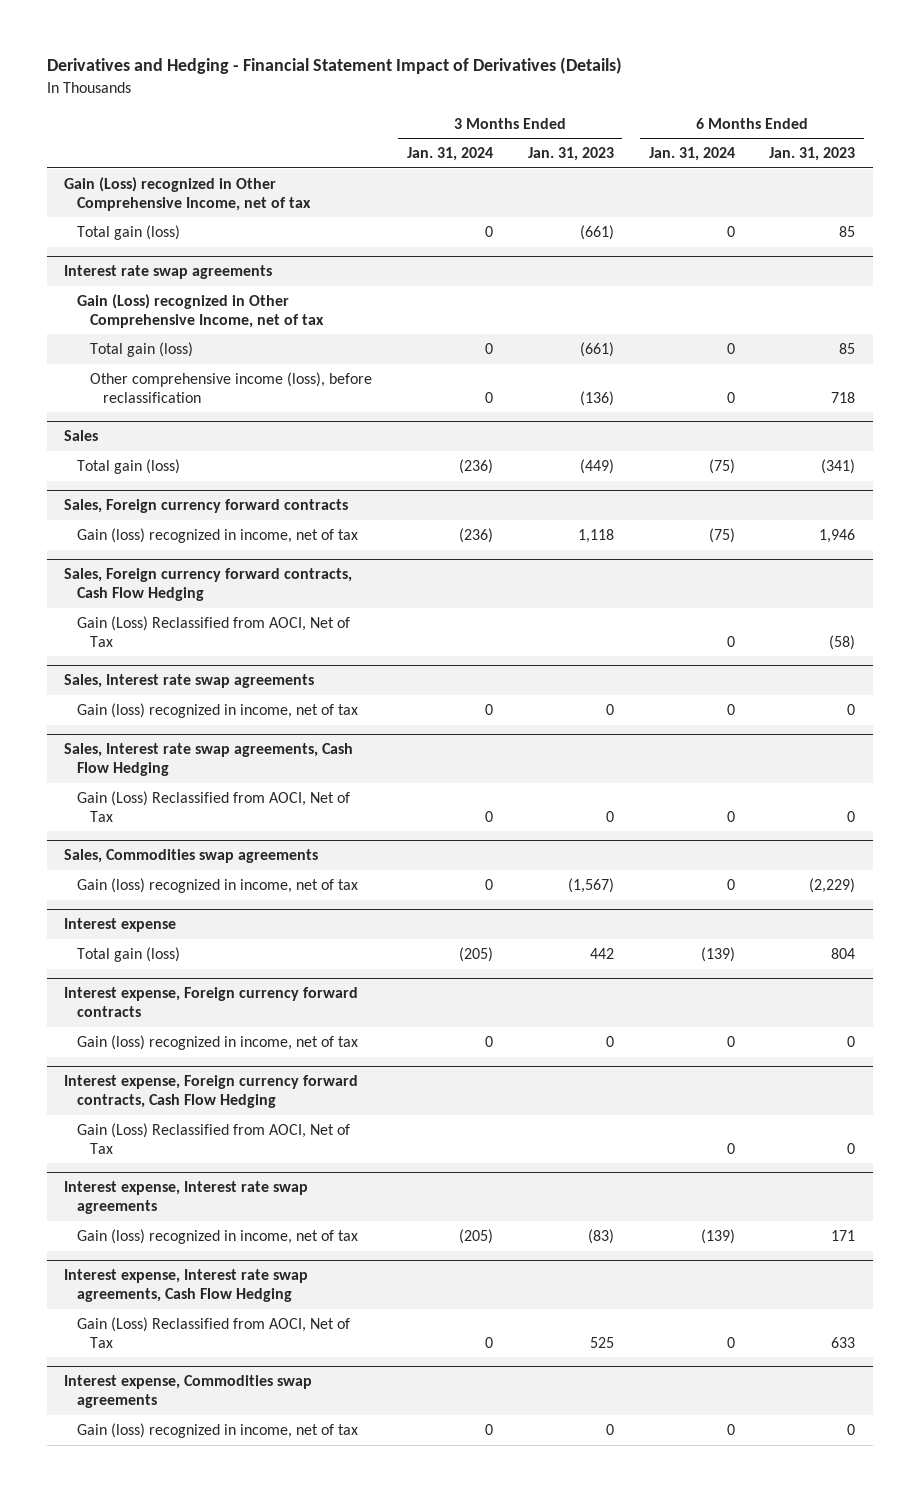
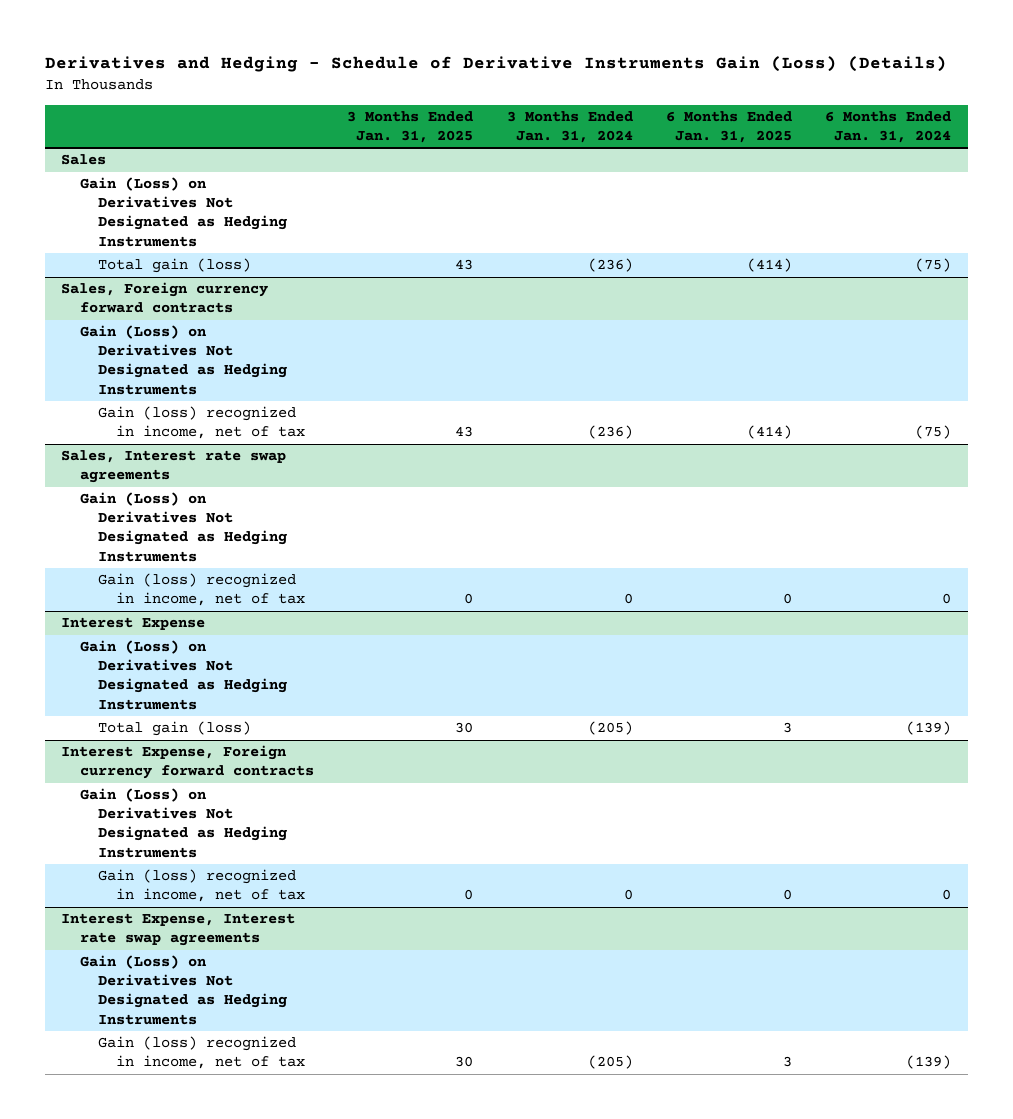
[46,57,622,75] Derivatives and Hedging - Financial Statement Impact of Derivatives (Details) -> [44,56,947,73] Derivatives and Hedging - Schedule of Derivative Instruments Gain (Loss) (Details)
[527,147,614,162] Jan. 31, 2023 -> none
[769,147,856,162] Jan. 31, 2023 -> none
none -> [347,110,474,144] 3 Months Ended Jan. 31, 2025
none -> [666,110,793,144] 6 Months Ended Jan. 31, 2025
[64,177,312,211] Gain (Loss) recognized in Other Comprehensive Income, net of tax -> none
[77,225,181,241] Total gain (loss) -> none
[64,265,273,280] Interest rate swap agreements -> none
[77,294,325,328] Gain (Loss) recognized in Other Comprehensive Income, net of tax -> none
[90,342,194,358] Total gain (loss) -> none
[90,372,373,403] Other comprehensive income (loss), before reclassification -> none
none -> [79,177,287,247] Gain (Loss) on Derivatives Not Designated as Hedging Instruments
none -> [79,325,287,395] Gain (Loss) on Derivatives Not Designated as Hedging Instruments
[64,568,353,601] Sales, Foreign currency forward contracts, Cash Flow Hedging -> none
[77,616,351,647] Gain (Loss) Reclassified from AOCI, Net of Tax -> none
[77,703,359,719] Gain (loss) recognized in income, net of tax -> none
[64,743,354,776] Sales, Interest rate swap agreements, Cash Flow Hedging -> none
[77,791,351,822] Gain (Loss) Reclassified from AOCI, Net of Tax -> none
[64,849,319,864] Sales, Commodities swap agreements -> none
none -> [79,492,287,562] Gain (Loss) on Derivatives Not Designated as Hedging Instruments
[64,918,177,933] Interest expense -> [61,617,206,631] Interest Expense
none -> [79,640,287,710] Gain (Loss) on Derivatives Not Designated as Hedging Instruments
[64,987,359,1017] Interest expense, Foreign currency forward contracts -> [61,745,314,780] Interest Expense, Foreign currency forward contracts
none -> [79,788,287,858] Gain (Loss) on Derivatives Not Designated as Hedging Instruments
[64,1075,359,1108] Interest expense, Foreign currency forward contracts, Cash Flow Hedging -> none
[77,1123,351,1154] Gain (Loss) Reclassified from AOCI, Net of Tax -> none
[64,1181,309,1214] Interest expense, Interest rate swap agreements -> [61,913,296,947] Interest Expense, Interest rate swap agreements
none -> [79,955,287,1025] Gain (Loss) on Derivatives Not Designated as Hedging Instruments
[64,1269,309,1302] Interest expense, Interest rate swap agreements, Cash Flow Hedging -> none
[77,1317,351,1348] Gain (Loss) Reclassified from AOCI, Net of Tax -> none
[64,1375,313,1408] Interest expense, Commodities swap agreements -> none
[77,1423,359,1439] Gain (loss) recognized in income, net of tax -> none

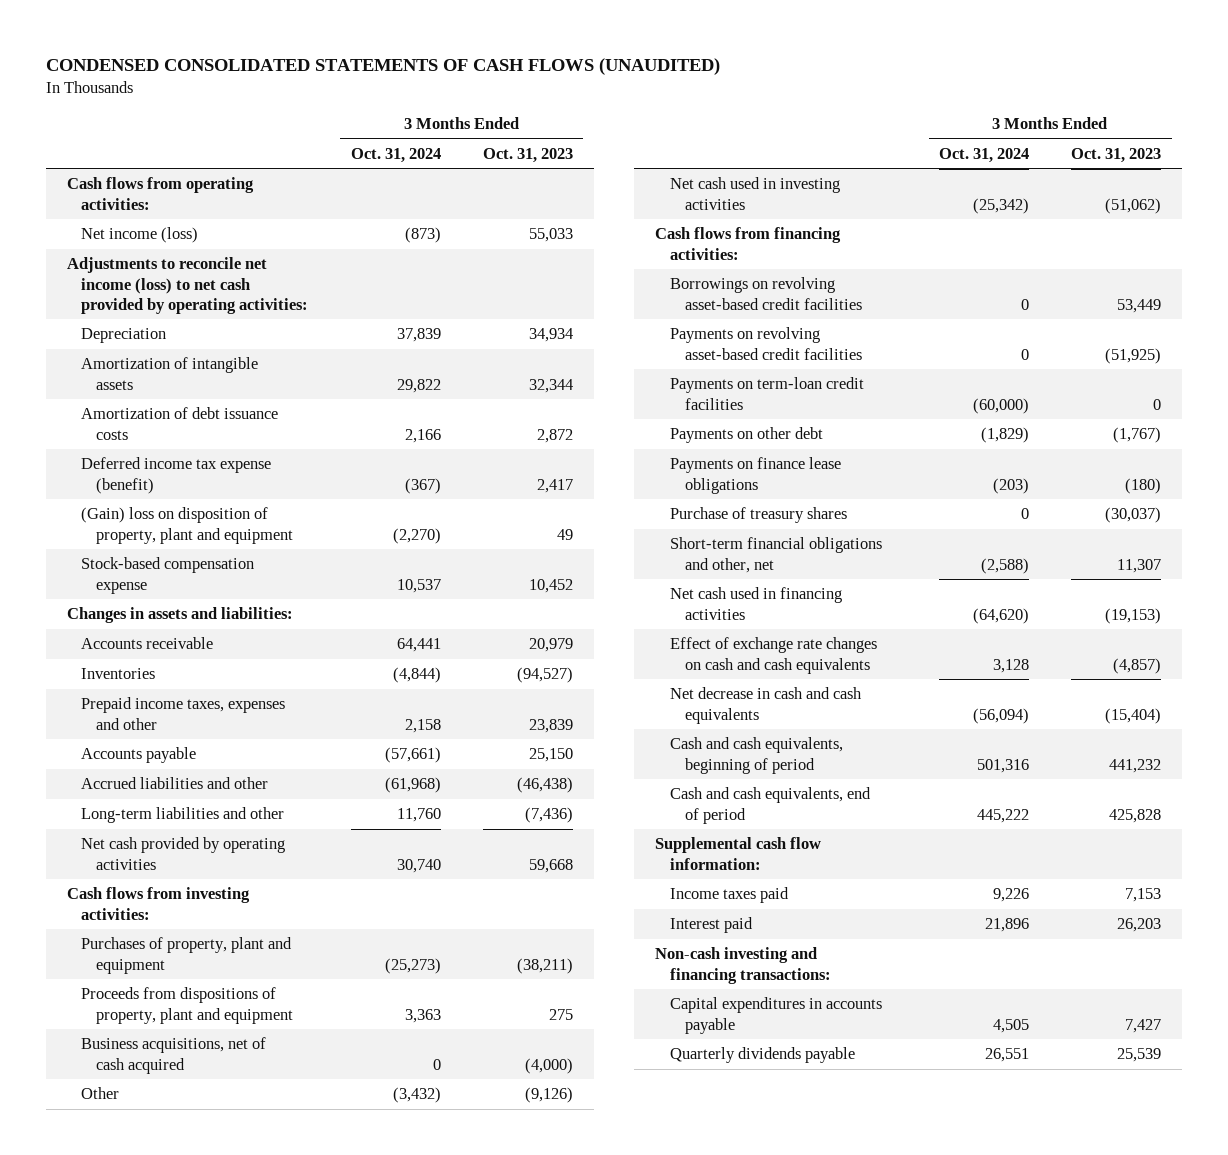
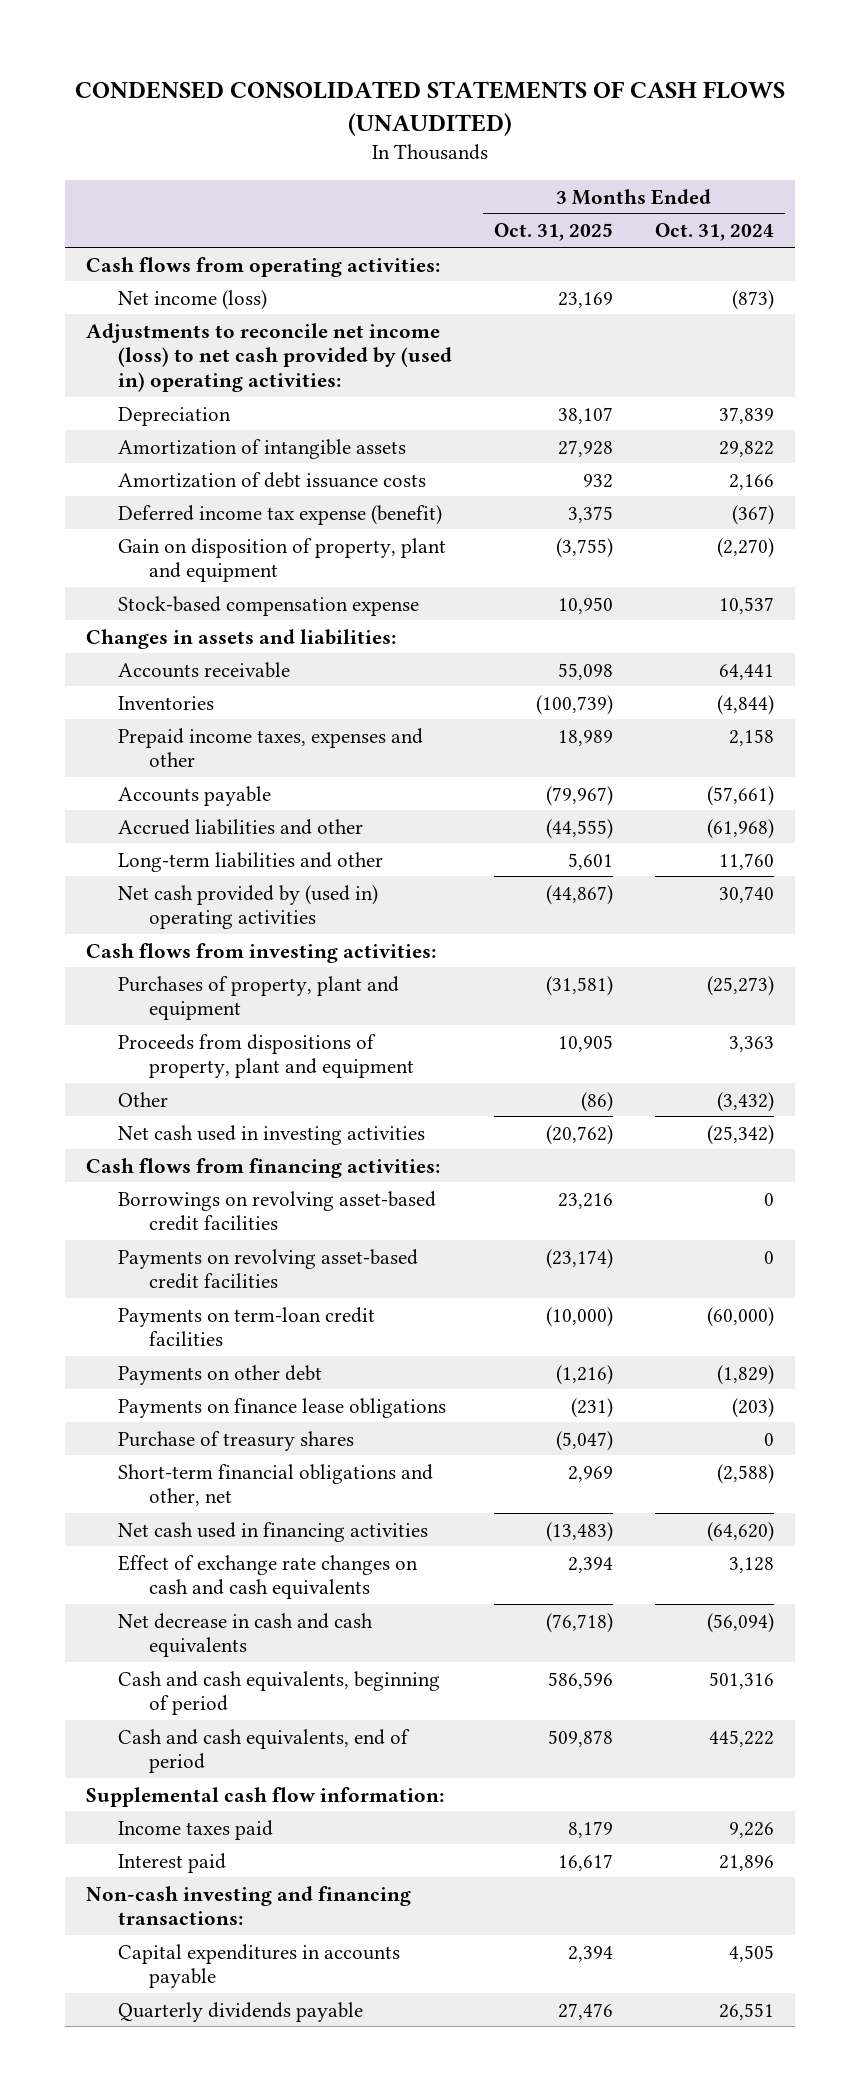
[482,147,573,163] Oct. 31, 2023 -> none
none -> [493,223,613,242] Oct. 31, 2025
[66,257,309,314] Adjustments to reconcile net income (loss) to net cash provided by operating activities: -> [86,322,452,393] Adjustments to reconcile net income (loss) to net cash provided by (used in) operating activities:
[81,507,294,544] (Gain) loss on disposition of property, plant and equipment -> [117,537,446,583] Gain on disposition of property, plant and equipment
[81,837,286,870] Net cash provided by operating activities -> [117,884,378,930] Net cash provided by (used in) operating activities
[81,1037,267,1074] Business acquisitions, net of cash acquired -> none

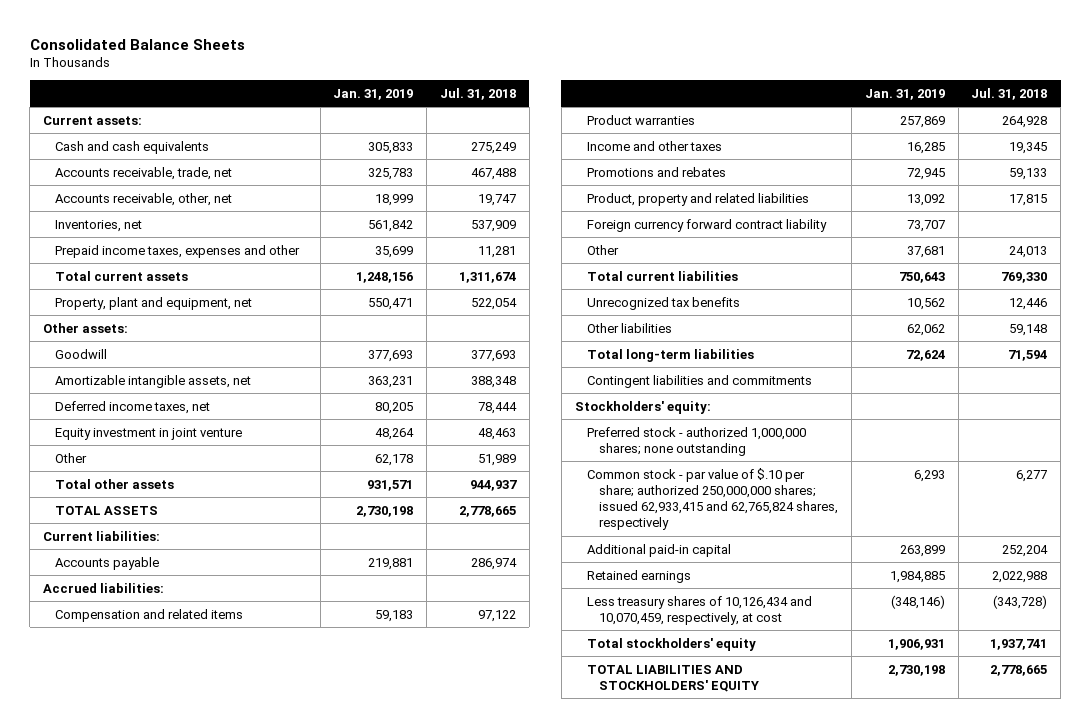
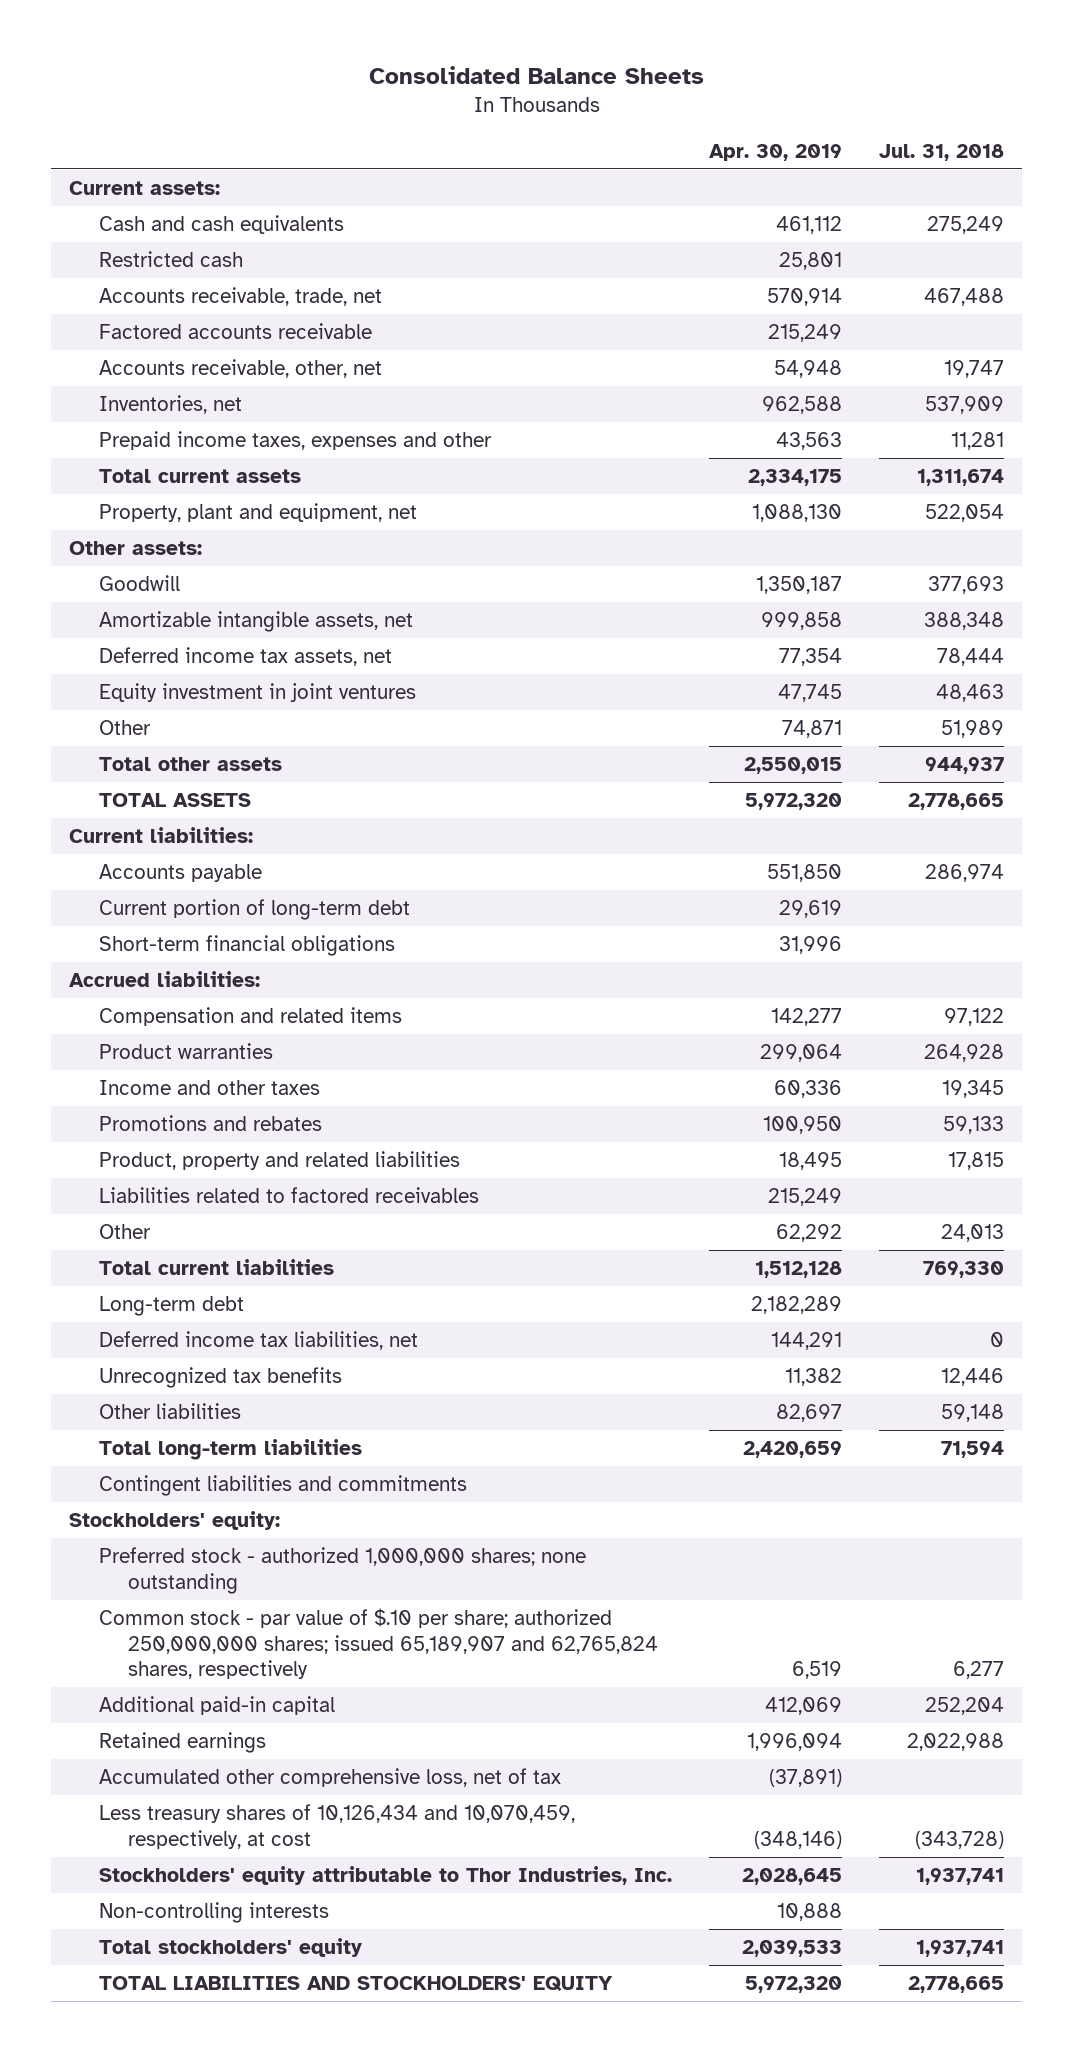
[333,88,414,100] Jan. 31, 2019 -> none
none -> [708,144,842,162] Apr. 30, 2019
none -> [98,251,243,268] Restricted cash
none -> [98,323,372,340] Factored accounts receivable
[55,400,211,414] Deferred income taxes, net -> [98,647,392,667] Deferred income tax assets, net
[55,427,243,440] Equity investment in joint venture -> [98,683,416,703] Equity investment in joint ventures
none -> [98,899,410,921] Current portion of long-term debt
none -> [98,935,395,957] Short-term financial obligations
[586,218,827,232] Foreign currency forward contract liability -> none
none -> [98,1187,479,1204] Liabilities related to factored receivables
none -> [98,1296,244,1317] Long-term debt
none -> [98,1331,418,1351] Deferred income tax liabilities, net
[586,467,839,531] Common stock - par value of $.10 per share; authorized 250,000,000 shares; issued 62,933,415 and 62,765,824 shares, respectively -> [98,1608,659,1680] Common stock - par value of $.10 per share; authorized 250,000,000 shares; issued 65,189,907 and 62,765,824 shares, respectively
none -> [98,1768,561,1788] Accumulated other comprehensive loss, net of tax
none -> [98,1866,672,1886] Stockholders' equity attributable to Thor Industries, Inc.
none -> [98,1902,329,1924] Non-controlling interests

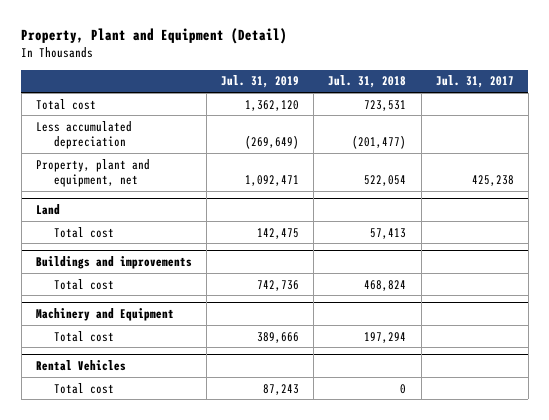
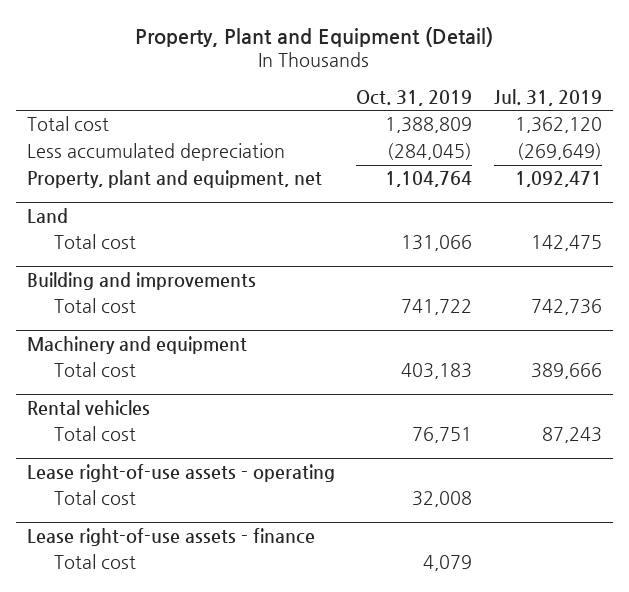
[328,75,407,89] Jul. 31, 2018 -> none
[435,75,514,89] Jul. 31, 2017 -> none
none -> [356,89,473,106] Oct. 31, 2019
[35,256,192,270] Buildings and improvements -> [26,271,256,290] Building and improvements
[35,308,174,322] Machinery and Equipment -> [26,335,247,354] Machinery and equipment
[35,360,126,372] Rental Vehicles -> [26,399,150,416] Rental vehicles
none -> [26,463,335,482] Lease right-of-use assets - operating
none -> [53,490,136,506] Total cost
none -> [26,527,315,546] Lease right-of-use assets - finance
none -> [53,554,136,570] Total cost

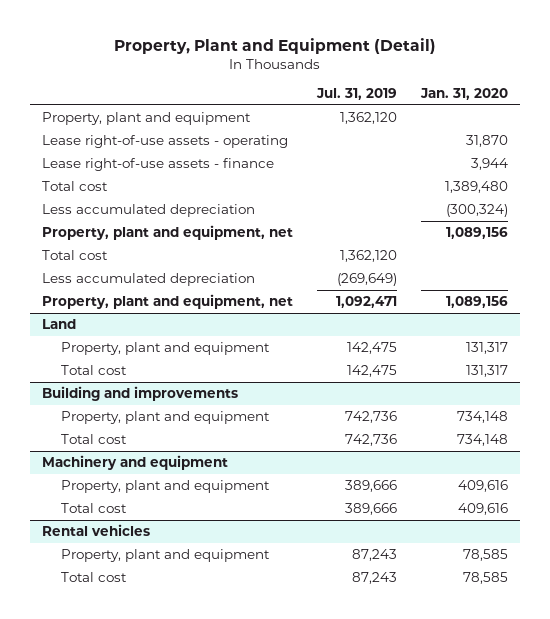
[356,89,473,106] Oct. 31, 2019 -> none
none -> [420,87,509,100] Jan. 31, 2020
none -> [41,112,251,126] Property, plant and equipment
none -> [41,135,288,149] Lease right-of-use assets - operating
none -> [41,158,274,172] Lease right-of-use assets - finance
none -> [41,181,108,192] Total cost
none -> [41,204,255,218] Less accumulated depreciation
none -> [41,225,293,241] Property, plant and equipment, net
none -> [60,342,270,356] Property, plant and equipment
none -> [60,411,270,425] Property, plant and equipment
none -> [60,480,270,494] Property, plant and equipment
none -> [60,549,270,563] Property, plant and equipment
[26,463,335,482] Lease right-of-use assets - operating -> none
[53,490,136,506] Total cost -> none
[26,527,315,546] Lease right-of-use assets - finance -> none
[53,554,136,570] Total cost -> none

